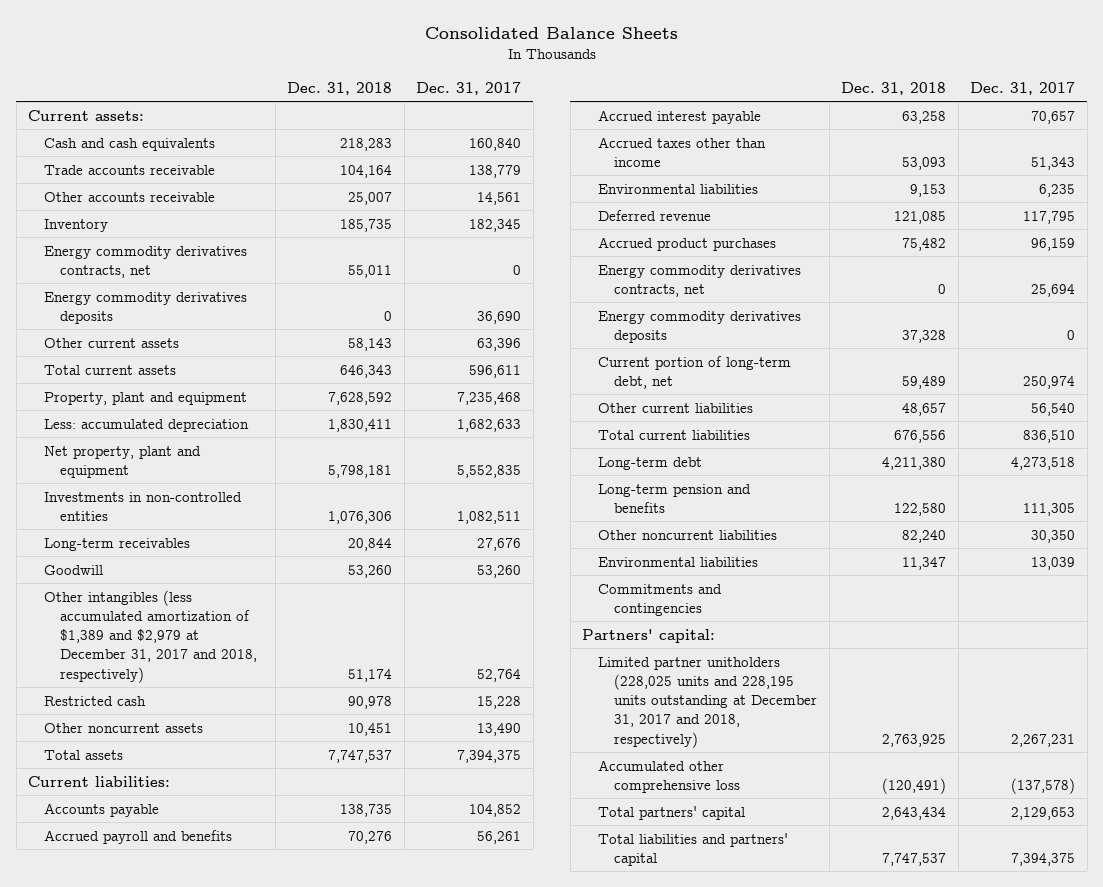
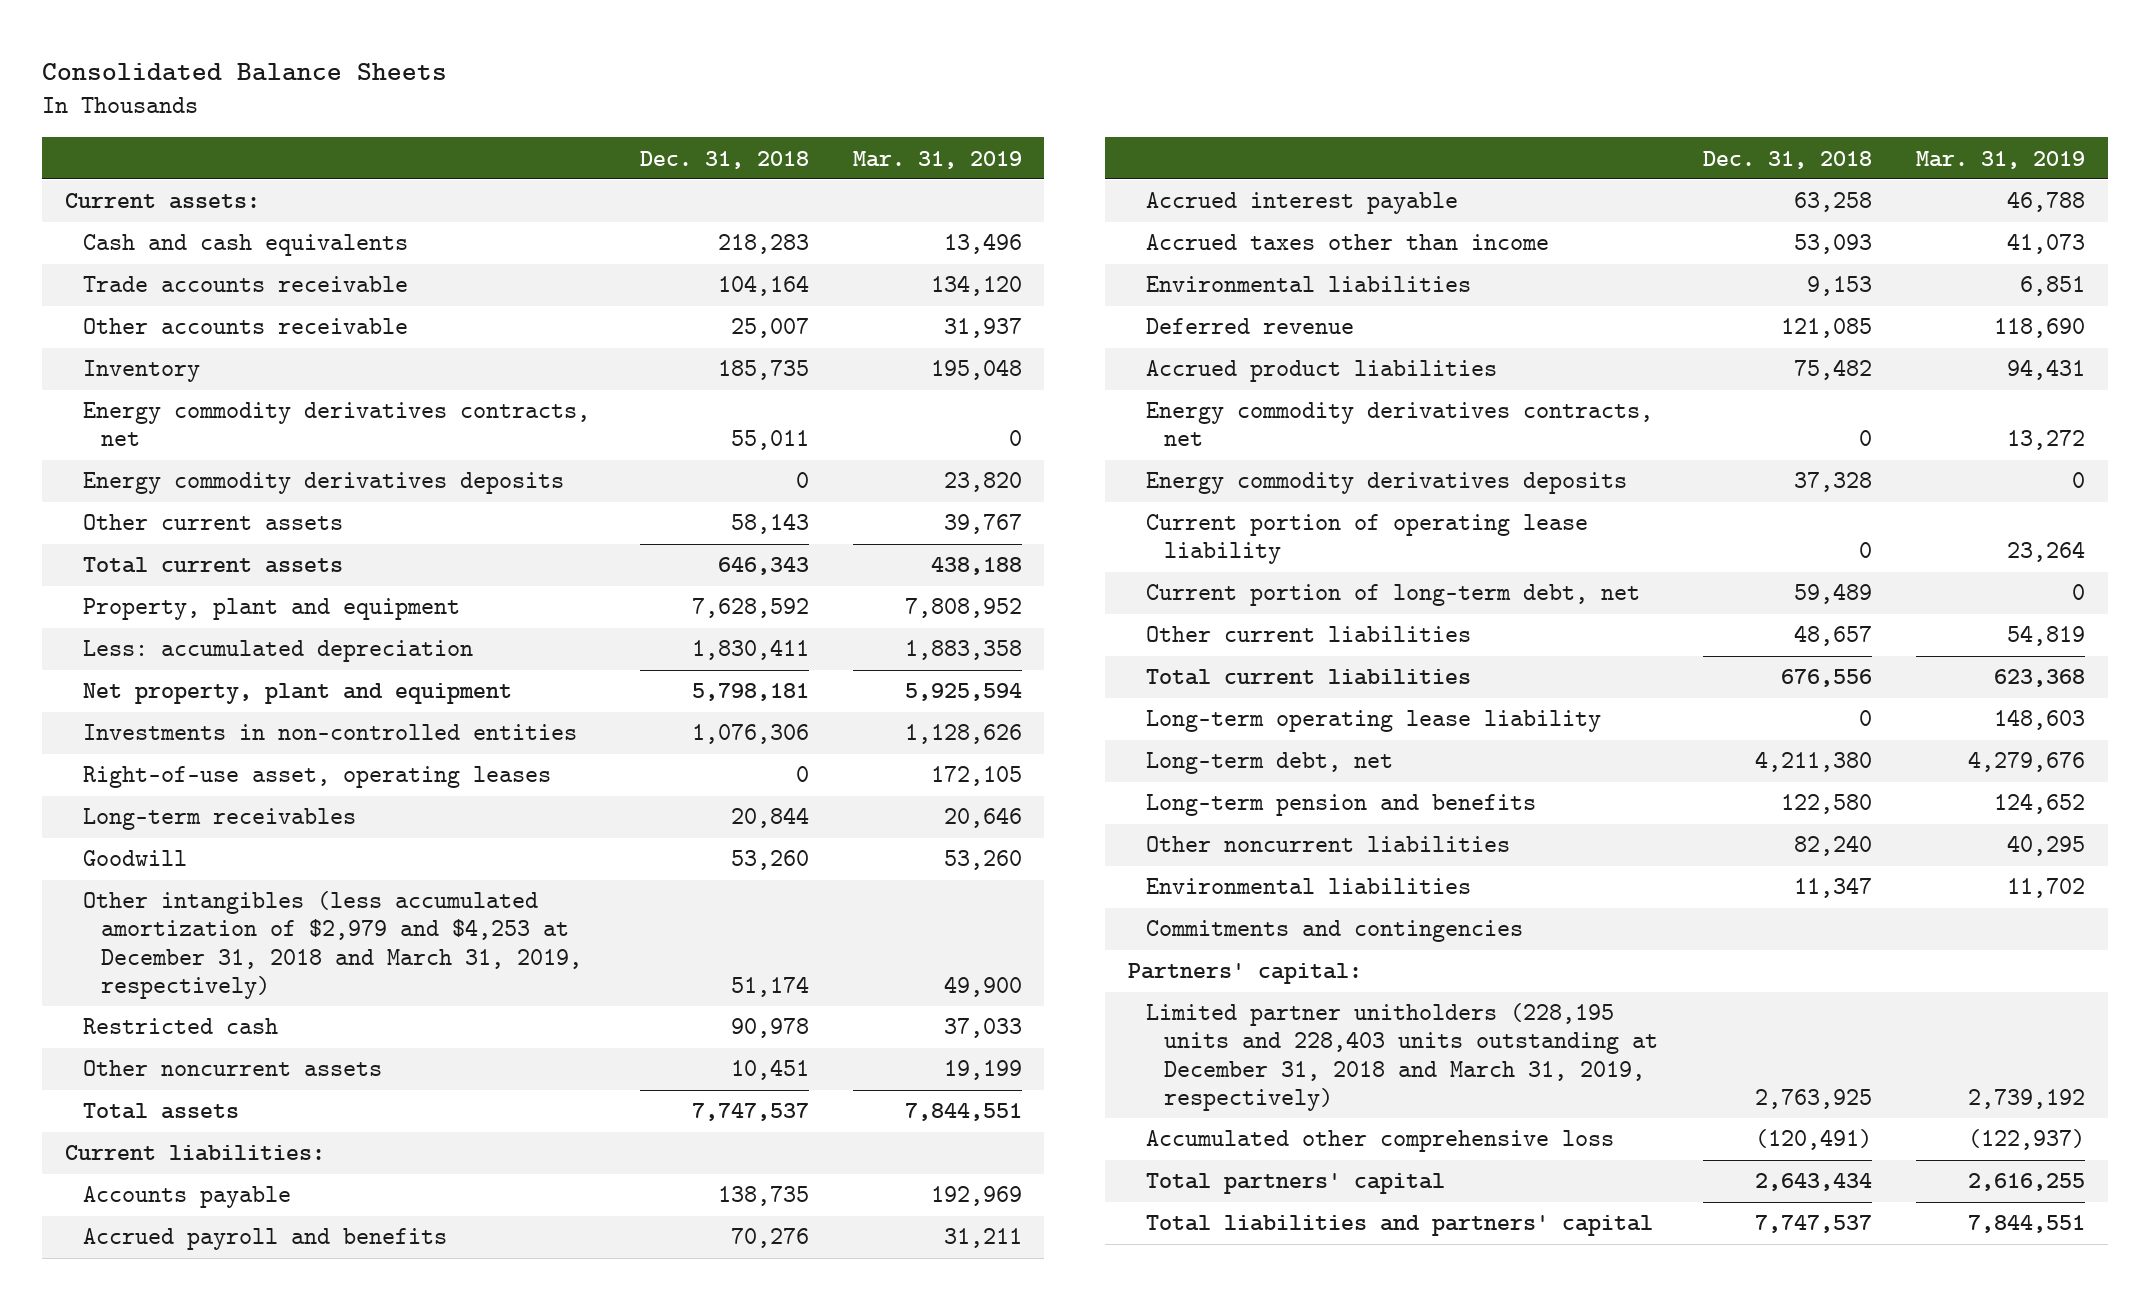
[416,81,522,95] Dec. 31, 2017 -> none
none -> [853,150,1023,169] Mar. 31, 2019
none -> [82,766,551,789] Right-of-use asset, operating leases
[44,589,257,683] Other intangibles (less accumulated amortization of $1,389 and $2,979 at December 31, 2017 and 2018, respectively) -> [82,891,582,1000] Other intangibles (less accumulated amortization of $2,979 and $4,253 at December 31, 2018 and March 31, 2019, respectively)
[598,236,777,251] Accrued product purchases -> [1145,360,1497,383] Accrued product liabilities
none -> [1145,514,1588,565] Current portion of operating lease liability
none -> [1145,710,1601,733] Long-term operating lease liability
[598,456,703,470] Long-term debt -> [1145,752,1393,775] Long-term debt, net
[598,656,818,748] Limited partner unitholders (228,025 units and 228,195 units outstanding at December 31, 2017 and 2018, respectively) -> [1145,1003,1659,1112] Limited partner unitholders (228,195 units and 228,403 units outstanding at December 31, 2018 and March 31, 2019, respectively)

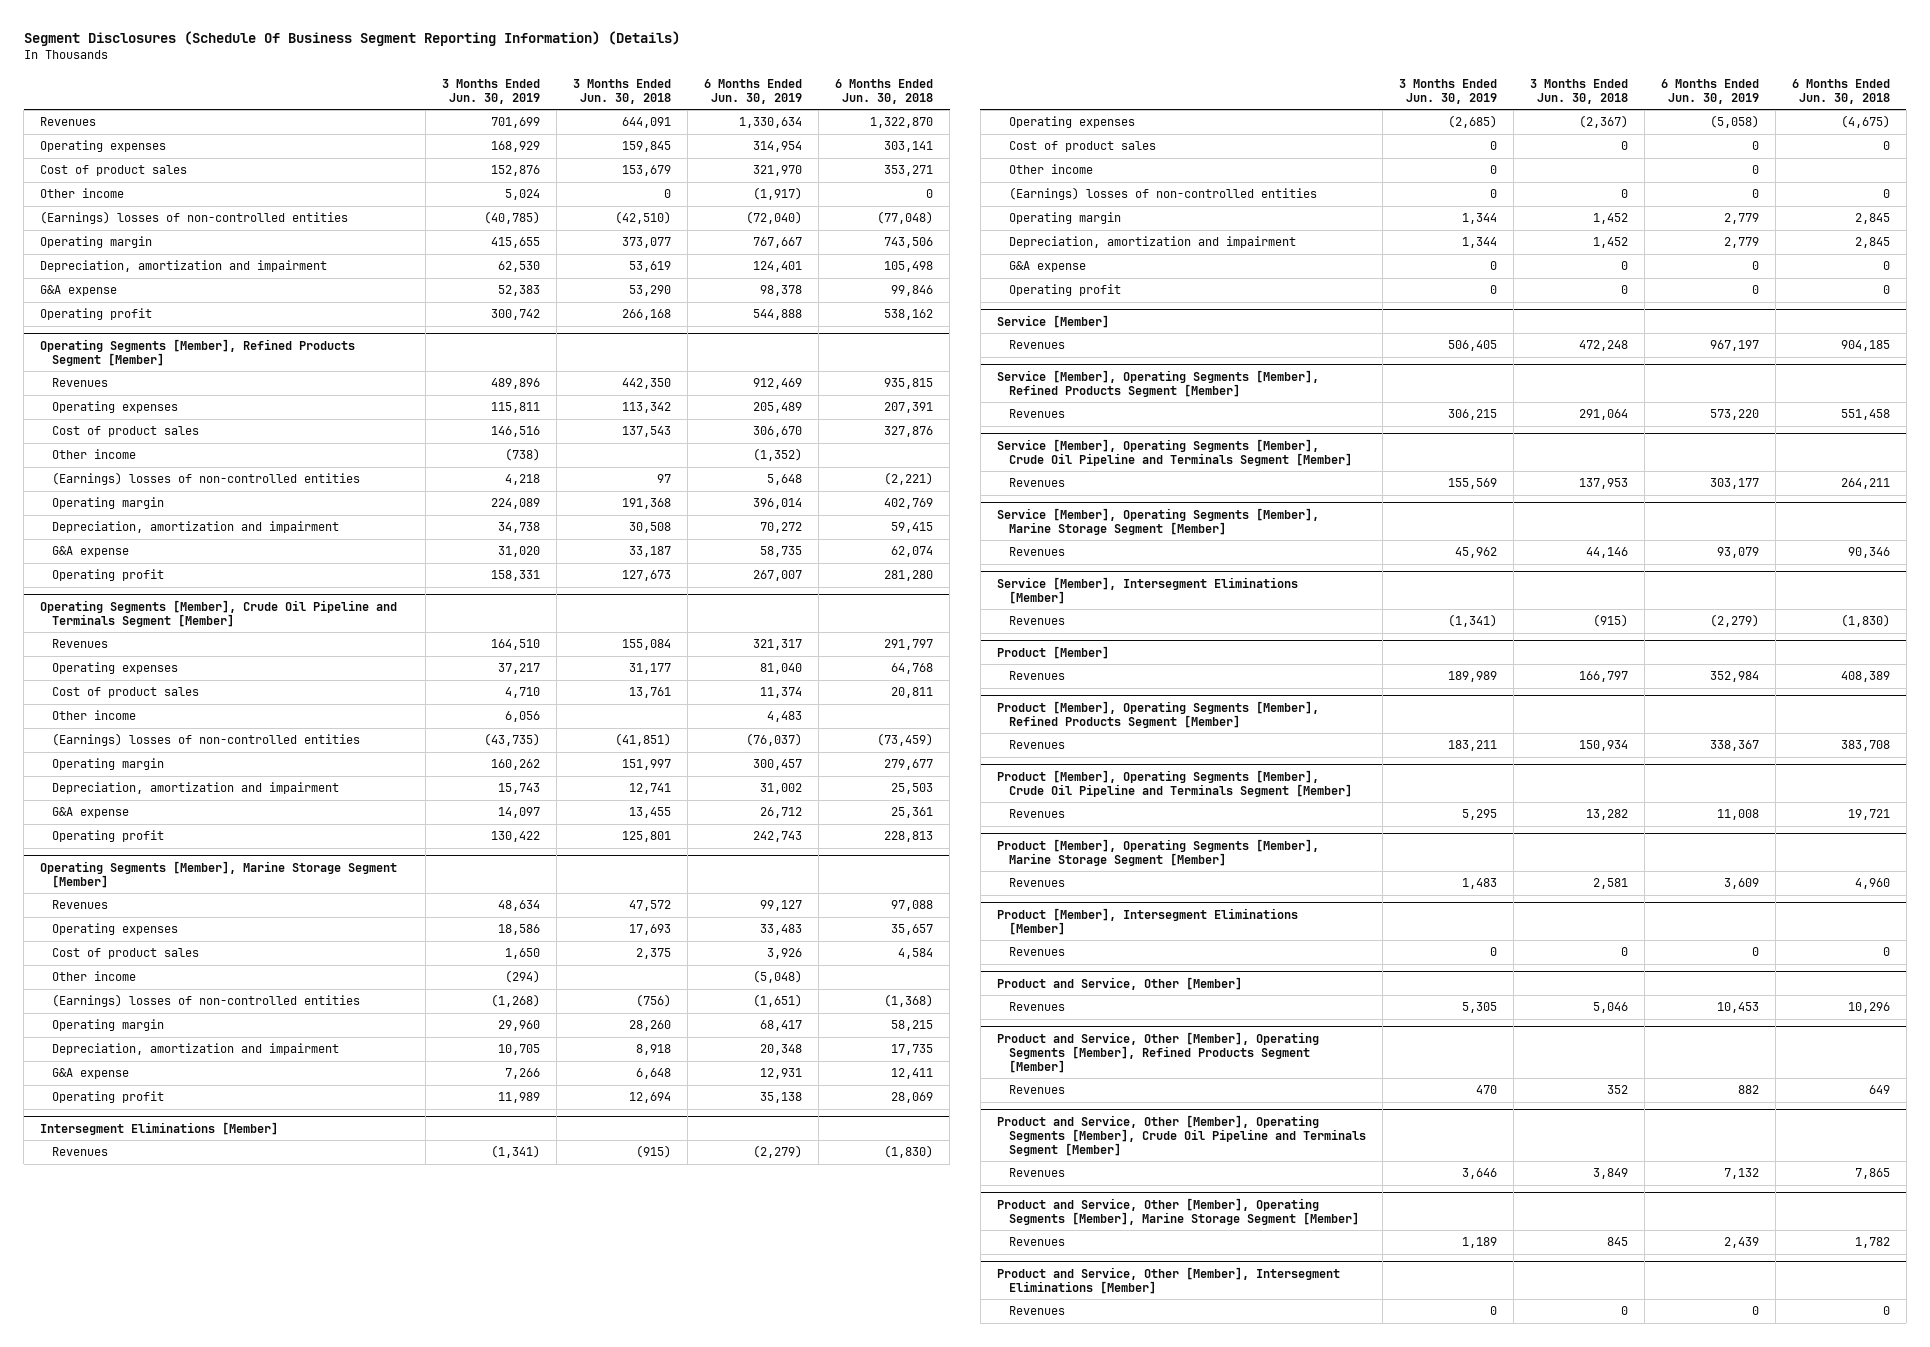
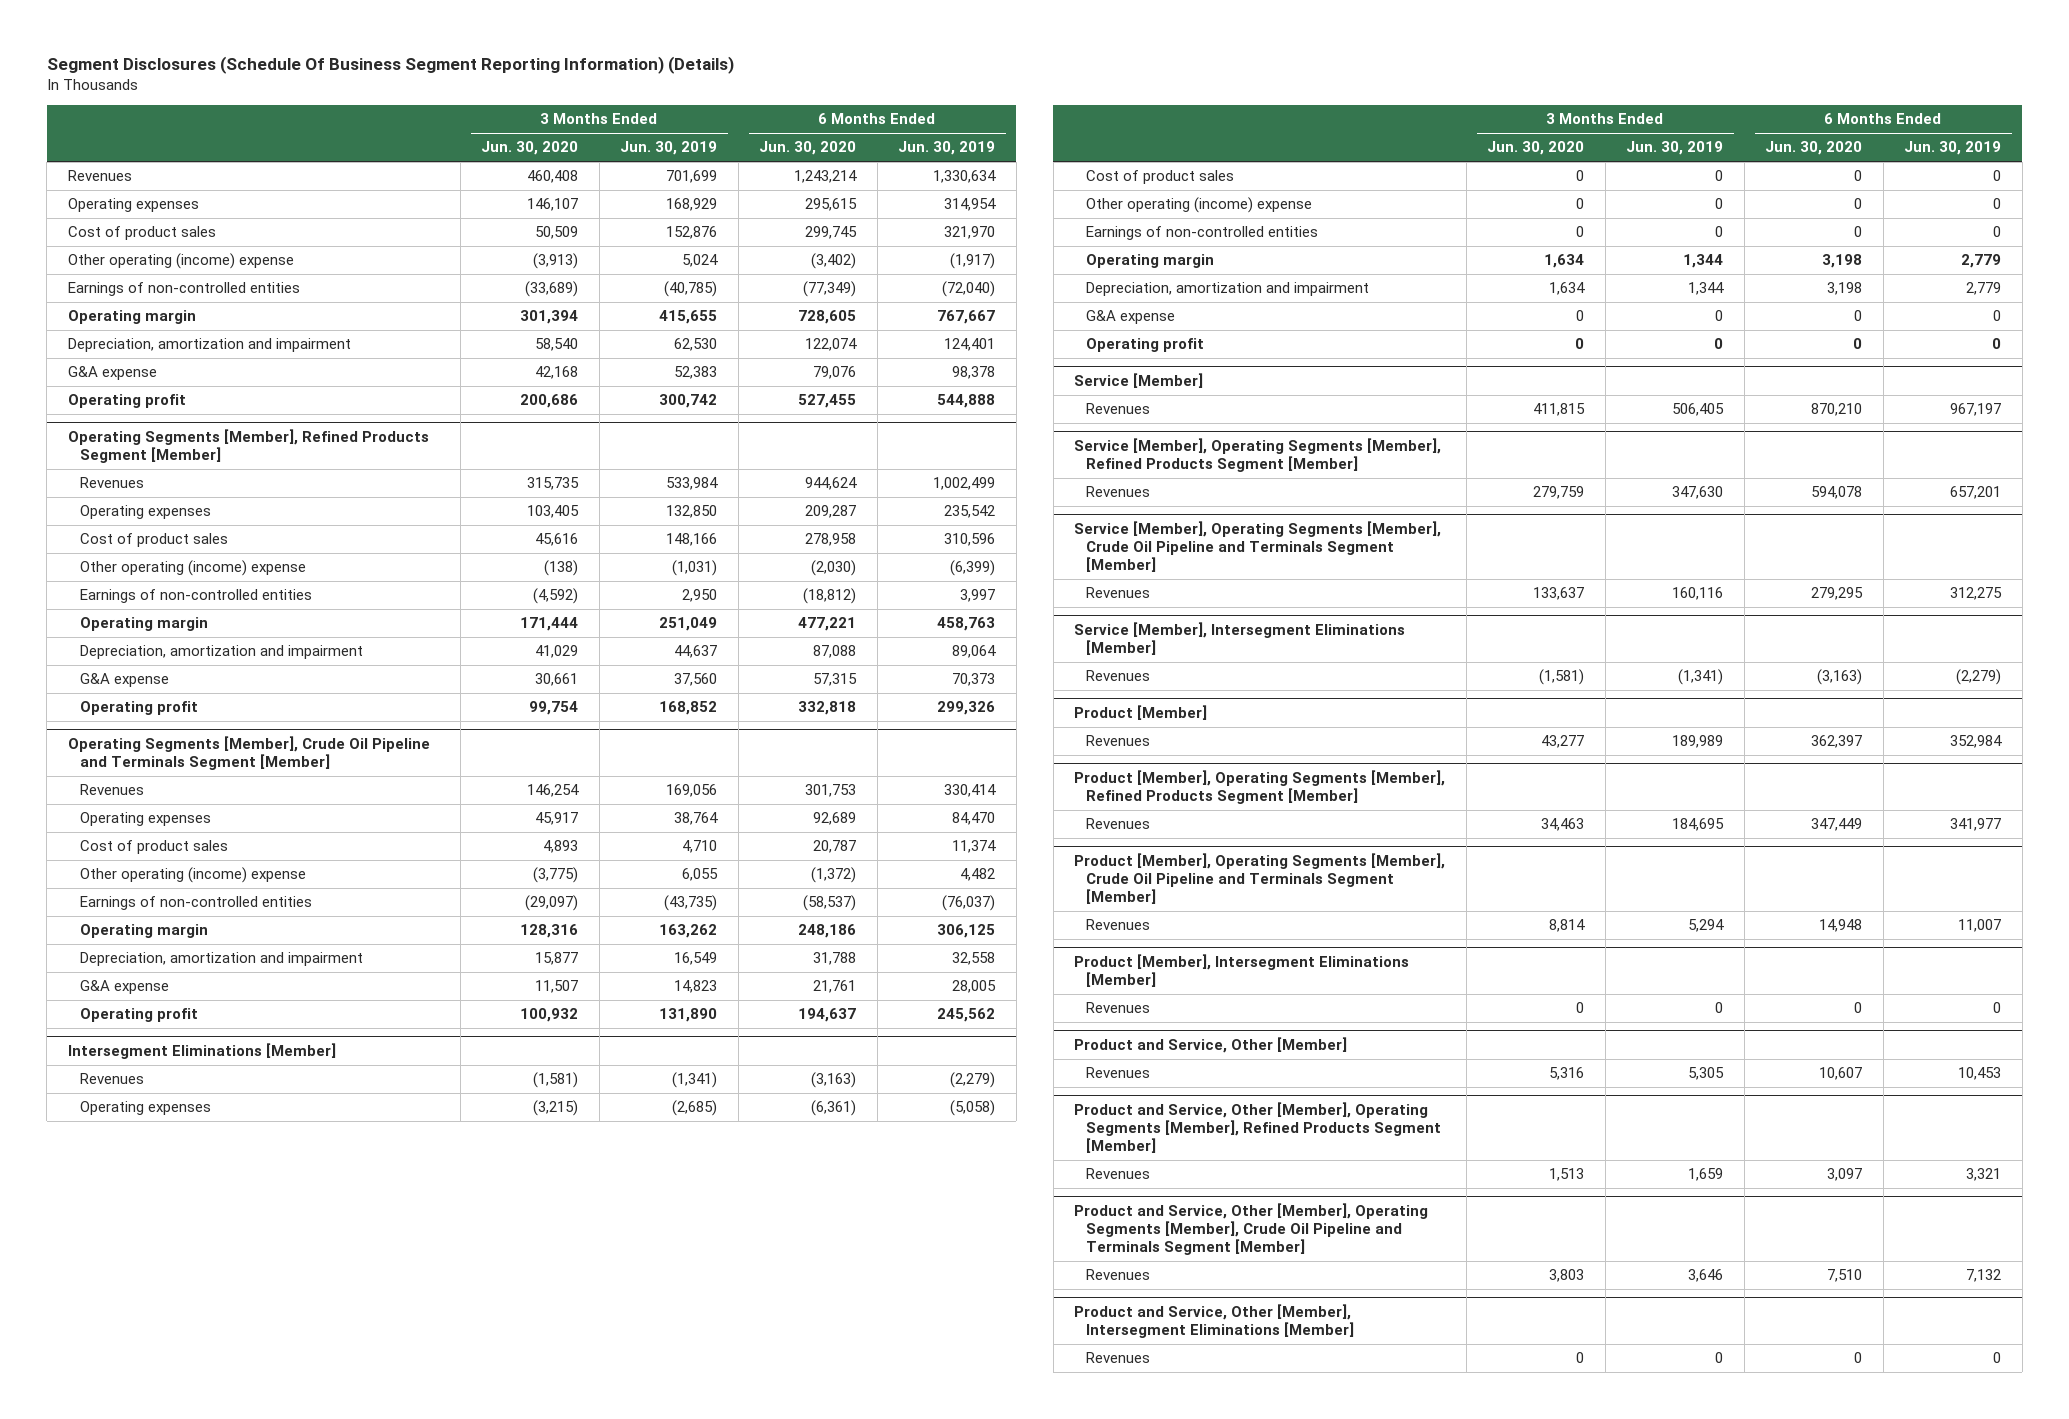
[573,78,672,104] 3 Months Ended Jun. 30, 2018 -> none
[835,78,934,104] 6 Months Ended Jun. 30, 2018 -> none
none -> [481,141,579,156] Jun. 30, 2020
none -> [759,141,857,156] Jun. 30, 2020
[40,188,125,199] Other income -> [67,253,294,270] Other operating (income) expense
[40,211,349,225] (Earnings) losses of non-controlled entities -> [67,282,300,297] Earnings of non-controlled entities
[491,378,541,390] 489,896 -> [666,477,719,491] 533,984
[753,378,803,390] 912,469 -> [933,477,996,491] 1,002,499
[491,402,541,414] 115,811 -> [666,505,718,519] 132,850
[753,402,803,414] 205,489 -> [944,505,996,519] 235,542
[491,426,541,438] 146,516 -> [666,533,718,547] 148,166
[753,426,803,438] 306,670 -> [944,533,996,547] 310,596
[52,449,137,460] Other income -> [80,560,307,577] Other operating (income) expense
[505,448,541,462] (738) -> [672,560,718,577] (1,031)
[753,448,803,462] (1,352) -> [950,560,996,577] (6,399)
[52,472,361,486] (Earnings) losses of non-controlled entities -> [80,589,313,604] Earnings of non-controlled entities
[505,474,541,486] 4,218 -> [682,589,718,603] 2,950
[767,474,803,486] 5,648 -> [960,589,996,603] 3,997
[491,498,541,510] 224,089 -> [659,617,718,632] 251,049
[753,498,803,510] 396,014 -> [937,617,996,632] 458,763
[498,522,541,534] 34,738 -> [674,645,718,659] 44,637
[760,522,803,534] 70,272 -> [952,645,997,659] 89,064
[498,546,541,558] 31,020 -> [674,673,718,687] 37,560
[760,546,803,558] 58,735 -> [952,673,996,687] 70,373
[491,570,541,582] 158,331 -> [659,701,718,716] 168,852
[753,570,803,582] 267,007 -> [937,701,996,716] 299,326
[491,639,541,651] 164,510 -> [666,784,718,798] 169,056
[753,639,803,651] 321,317 -> [944,784,997,798] 330,414
[498,663,541,675] 37,217 -> [674,812,719,826] 38,764
[760,663,803,675] 81,040 -> [952,812,996,826] 84,470
[40,860,398,888] Operating Segments [Member], Marine Storage Segment [Member] -> none
[52,900,109,910] Revenues -> none
[52,923,179,936] Operating expenses -> none
[52,948,200,960] Cost of product sales -> none
[52,971,137,982] Other income -> none
[52,994,361,1008] (Earnings) losses of non-controlled entities -> none
[52,1019,165,1032] Operating margin -> none
[52,1043,340,1056] Depreciation, amortization and impairment -> none
[52,1068,130,1080] G&A expense -> none
[52,1091,165,1104] Operating profit -> none
[52,710,137,721] Other income -> [80,867,307,884] Other operating (income) expense
[505,711,541,723] 6,056 -> [682,868,719,882] 6,055
[767,711,803,723] 4,483 -> [960,868,996,882] 4,482
[52,733,361,747] (Earnings) losses of non-controlled entities -> [80,896,313,911] Earnings of non-controlled entities
[491,759,541,771] 160,262 -> [659,924,718,939] 163,262
[753,759,803,771] 300,457 -> [937,924,996,939] 306,125
[498,783,541,795] 15,743 -> [674,952,718,966] 16,549
[760,783,803,795] 31,002 -> [952,952,996,966] 32,558
[498,807,541,819] 14,097 -> [674,980,718,994] 14,823
[760,807,803,819] 26,712 -> [952,980,997,994] 28,005
[491,831,541,843] 130,422 -> [659,1008,718,1023] 131,890
[753,831,803,843] 242,743 -> [937,1008,996,1023] 245,562
[1008,164,1093,175] Other income -> [1086,197,1313,214] Other operating (income) expense
[1008,187,1317,201] (Earnings) losses of non-controlled entities -> [1086,226,1319,241] Earnings of non-controlled entities
[1447,409,1497,421] 306,215 -> [1672,486,1724,500] 347,630
[1709,409,1759,421] 573,220 -> [1950,486,2002,500] 657,201
[996,507,1319,535] Service [Member], Operating Segments [Member], Marine Storage Segment [Member] -> none
[1008,547,1065,557] Revenues -> none
[1447,478,1497,490] 155,569 -> [1672,587,1724,601] 160,116
[1709,478,1759,490] 303,177 -> [1950,587,2003,601] 312,275
[1447,740,1497,752] 183,211 -> [1672,818,1725,832] 184,695
[1709,740,1759,752] 338,367 -> [1950,818,2002,832] 341,977
[996,838,1319,866] Product [Member], Operating Segments [Member], Marine Storage Segment [Member] -> none
[1008,878,1065,888] Revenues -> none
[1461,809,1497,821] 5,295 -> [1688,919,1725,933] 5,294
[1716,809,1759,821] 11,008 -> [1958,919,2002,933] 11,007
[1475,1085,1497,1095] 470 -> [1688,1168,1724,1182] 1,659
[1737,1085,1759,1095] 882 -> [1966,1168,2002,1182] 3,321
[996,1197,1359,1225] Product and Service, Other [Member], Operating Segments [Member], Marine Storage Segment [Member] -> none
[1008,1237,1065,1247] Revenues -> none

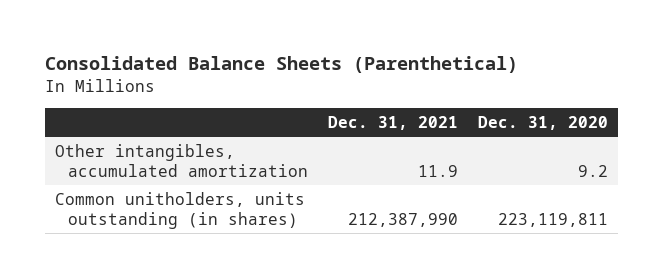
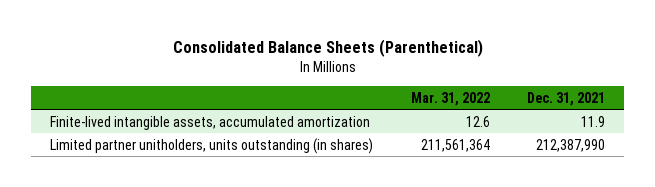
[477,115,608,130] Dec. 31, 2020 -> none
none -> [410,91,490,106] Mar. 31, 2022
[55,143,309,177] Other intangibles, accumulated amortization -> [49,115,370,130] Finite-lived intangible assets, accumulated amortization
[55,191,306,229] Common unitholders, units outstanding (in shares) -> [49,137,373,154] Limited partner unitholders, units outstanding (in shares)

